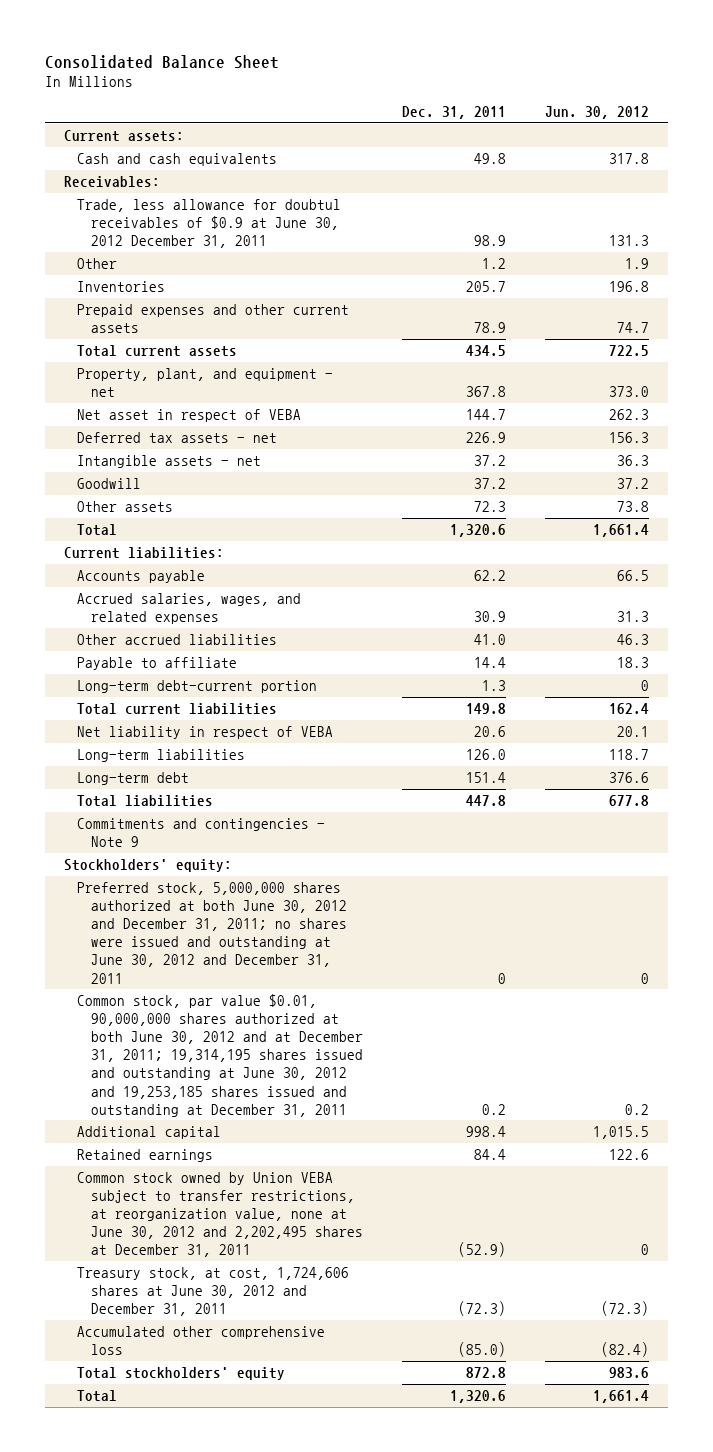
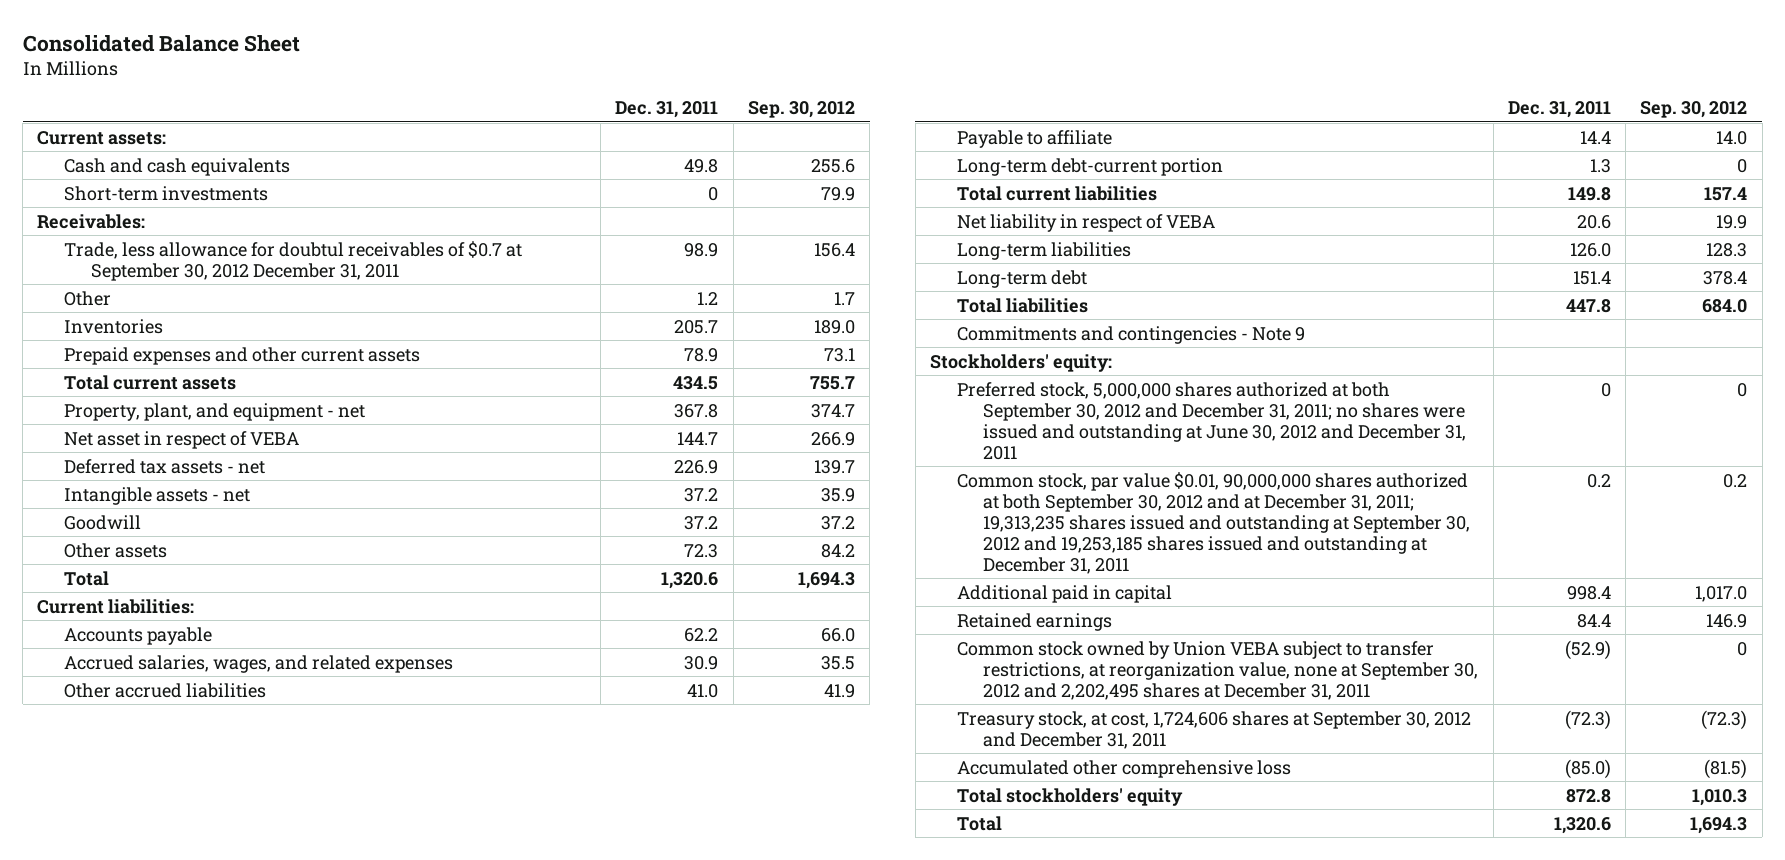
[544,106,649,120] Jun. 30, 2012 -> none
none -> [747,101,855,119] Sep. 30, 2012
none -> [64,185,269,201] Short-term investments
[77,198,342,249] Trade, less allowance for doubtul receivables of $0.9 at June 30, 2012 December 31, 2011 -> [64,240,523,281] Trade, less allowance for doubtul receivables of $0.7 at September 30, 2012 December 31, 2011
[77,881,348,984] Preferred stock, 5,000,000 shares authorized at both June 30, 2012 and December 31, 2011; no shares were issued and outstanding at June 30, 2012 and December 31, 2011 -> [956,381,1467,460] Preferred stock, 5,000,000 shares authorized at both September 30, 2012 and December 31, 2011; no shares were issued and outstanding at June 30, 2012 and December 31, 2011
[77,993,364,1117] Common stock, par value $0.01, 90,000,000 shares authorized at both June 30, 2012 and at December 31, 2011; 19,314,195 shares issued and outstanding at June 30, 2012 and 19,253,185 shares issued and outstanding at December 31, 2011 -> [956,471,1471,574] Common stock, par value $0.01, 90,000,000 shares authorized at both September 30, 2012 and at December 31, 2011; 19,313,235 shares issued and outstanding at September 30, 2012 and 19,253,185 shares issued and outstanding at December 31, 2011
[77,1125,222,1139] Additional capital -> [956,584,1172,603] Additional paid in capital
[77,1171,364,1258] Common stock owned by Union VEBA subject to transfer restrictions, at reorganization value, none at June 30, 2012 and 2,202,495 shares at December 31, 2011 -> [956,640,1479,700] Common stock owned by Union VEBA subject to transfer restrictions, at reorganization value, none at September 30, 2012 and 2,202,495 shares at December 31, 2011
[77,1266,350,1317] Treasury stock, at cost, 1,724,606 shares at June 30, 2012 and December 31, 2011 -> [956,710,1471,749] Treasury stock, at cost, 1,724,606 shares at September 30, 2012 and December 31, 2011

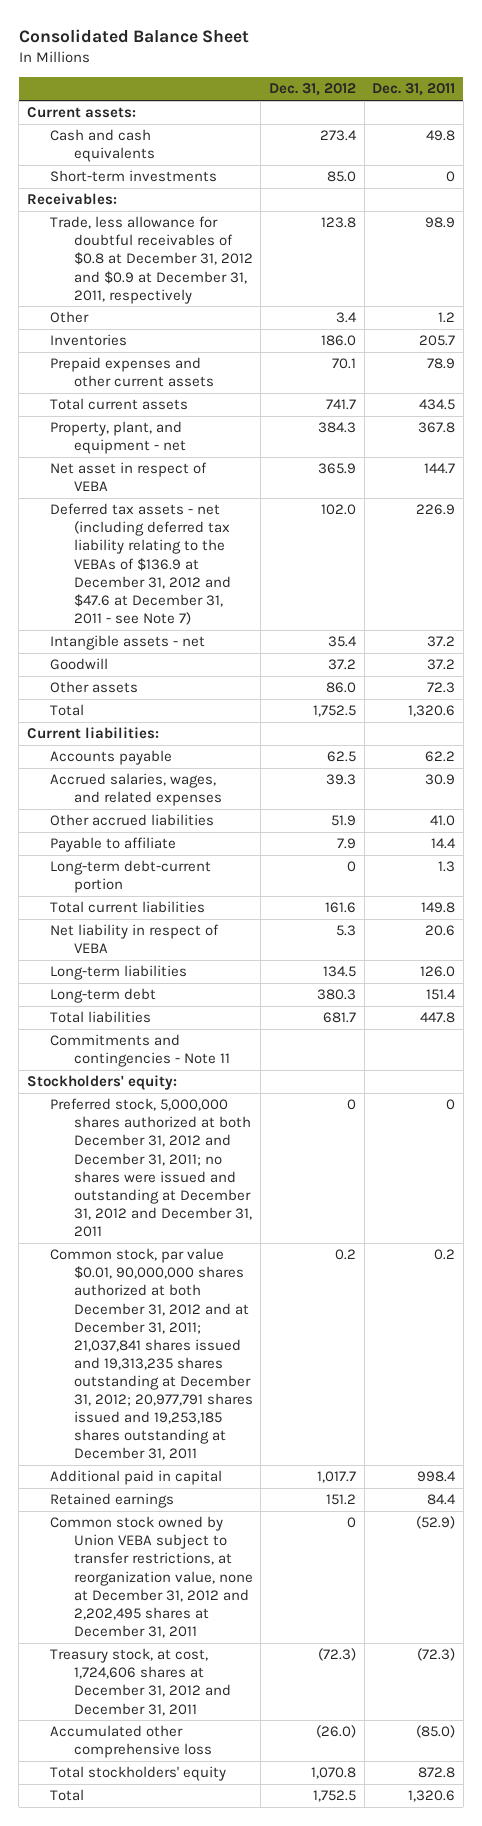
[747,101,855,119] Sep. 30, 2012 -> none
none -> [269,83,357,97] Dec. 31, 2012
[64,240,523,281] Trade, less allowance for doubtul receivables of $0.7 at September 30, 2012 December 31, 2011 -> [50,216,253,304] Trade, less allowance for doubtful receivables of $0.8 at December 31, 2012 and $0.9 at December 31, 2011, respectively
[64,458,266,474] Deferred tax assets - net -> [50,503,231,625] Deferred tax assets - net (including deferred tax liability relating to the VEBAs of $136.9 at December 31, 2012 and $47.6 at December 31, 2011 - see Note 7)
[956,325,1305,344] Commitments and contingencies - Note 9 -> [50,1034,230,1068] Commitments and contingencies - Note 11
[956,381,1467,460] Preferred stock, 5,000,000 shares authorized at both September 30, 2012 and December 31, 2011; no shares were issued and outstanding at June 30, 2012 and December 31, 2011 -> [50,1098,252,1237] Preferred stock, 5,000,000 shares authorized at both December 31, 2012 and December 31, 2011; no shares were issued and outstanding at December 31, 2012 and December 31, 2011
[956,471,1471,574] Common stock, par value $0.01, 90,000,000 shares authorized at both September 30, 2012 and at December 31, 2011; 19,313,235 shares issued and outstanding at September 30, 2012 and 19,253,185 shares issued and outstanding at December 31, 2011 -> [50,1248,253,1461] Common stock, par value $0.01, 90,000,000 shares authorized at both December 31, 2012 and at December 31, 2011; 21,037,841 shares issued and 19,313,235 shares outstanding at December 31, 2012; 20,977,791 shares issued and 19,253,185 shares outstanding at December 31, 2011
[956,640,1479,700] Common stock owned by Union VEBA subject to transfer restrictions, at reorganization value, none at September 30, 2012 and 2,202,495 shares at December 31, 2011 -> [50,1516,253,1638] Common stock owned by Union VEBA subject to transfer restrictions, at reorganization value, none at December 31, 2012 and 2,202,495 shares at December 31, 2011
[956,710,1471,749] Treasury stock, at cost, 1,724,606 shares at September 30, 2012 and December 31, 2011 -> [50,1648,231,1716] Treasury stock, at cost, 1,724,606 shares at December 31, 2012 and December 31, 2011

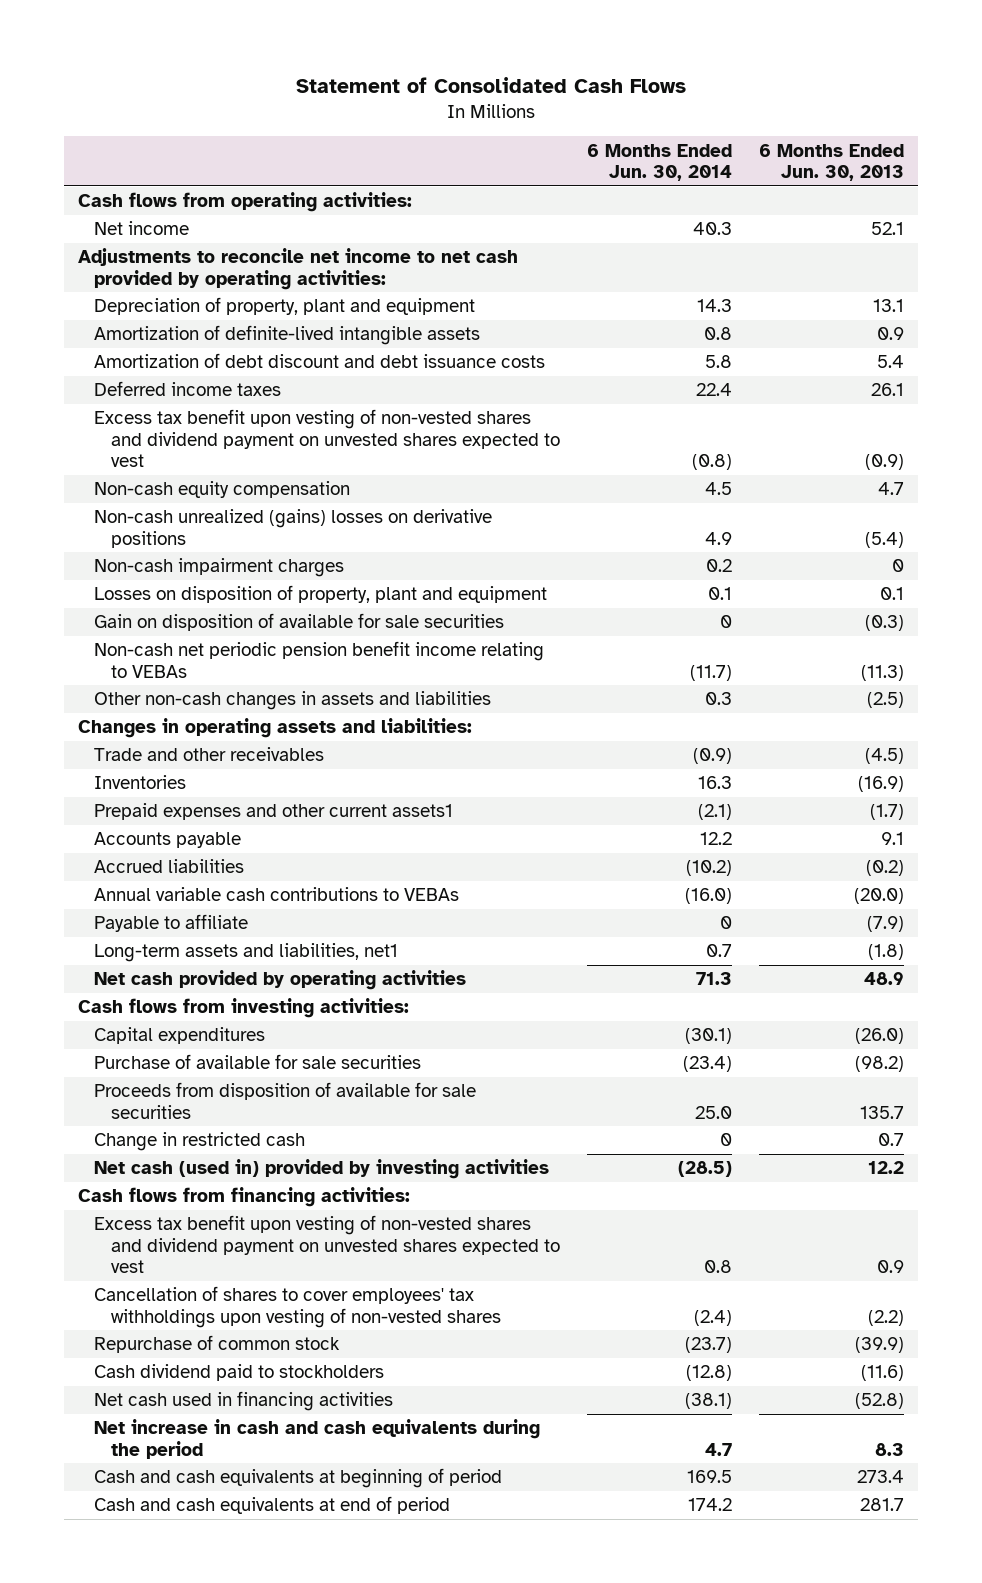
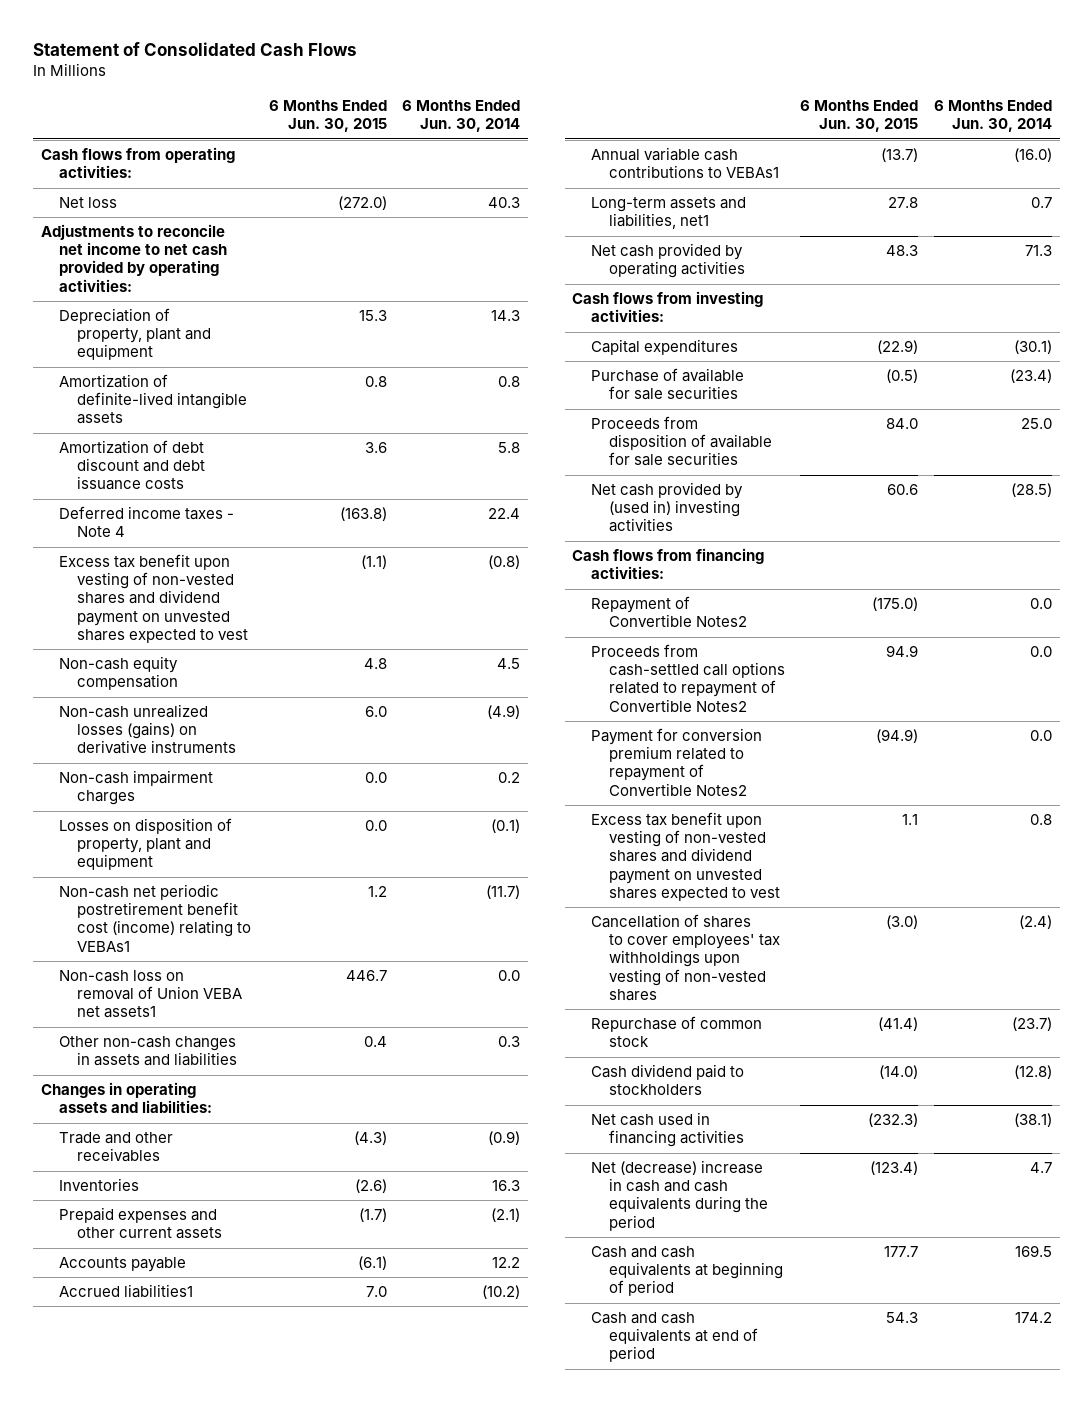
[759,143,905,181] 6 Months Ended Jun. 30, 2013 -> none
none -> [268,100,387,133] 6 Months Ended Jun. 30, 2015
[94,221,190,236] Net income -> [58,197,117,209] Net loss
[94,381,282,397] Deferred income taxes -> [58,506,234,538] Deferred income taxes - Note 4
[94,509,493,548] Non-cash unrealized (gains) losses on derivative positions -> [58,704,237,755] Non-cash unrealized losses (gains) on derivative instruments
[705,531,733,545] 4.9 -> [486,705,520,720] (4.9)
[94,613,505,632] Gain on disposition of available for sale securities -> none
[708,587,733,601] 0.1 -> [490,819,520,834] (0.1)
[94,641,545,678] Non-cash net periodic pension benefit income relating to VEBAs -> [58,884,252,952] Non-cash net periodic postretirement benefit cost (income) relating to VEBAs1
none -> [58,970,243,1019] Non-cash loss on removal of Union VEBA net assets1
[94,803,454,821] Prepaid expenses and other current assets1 -> [58,1207,223,1240] Prepaid expenses and other current assets
[94,914,249,933] Payable to affiliate -> none
[94,859,245,874] Accrued liabilities -> [58,1284,193,1299] Accrued liabilities1
[94,887,460,902] Annual variable cash contributions to VEBAs -> [590,147,780,179] Annual variable cash contributions to VEBAs1
[94,1132,306,1152] Change in restricted cash -> none
[94,1159,550,1180] Net cash (used in) provided by investing activities -> [590,482,743,533] Net cash provided by (used in) investing activities
none -> [590,596,748,628] Repayment of Convertible Notes2
none -> [590,644,786,712] Proceeds from cash-settled call options related to repayment of Convertible Notes2
none -> [590,728,762,796] Payment for conversion premium related to repayment of Convertible Notes2
[94,1419,541,1459] Net increase in cash and cash equivalents during the period -> [590,1160,769,1231] Net (decrease) increase in cash and cash equivalents during the period

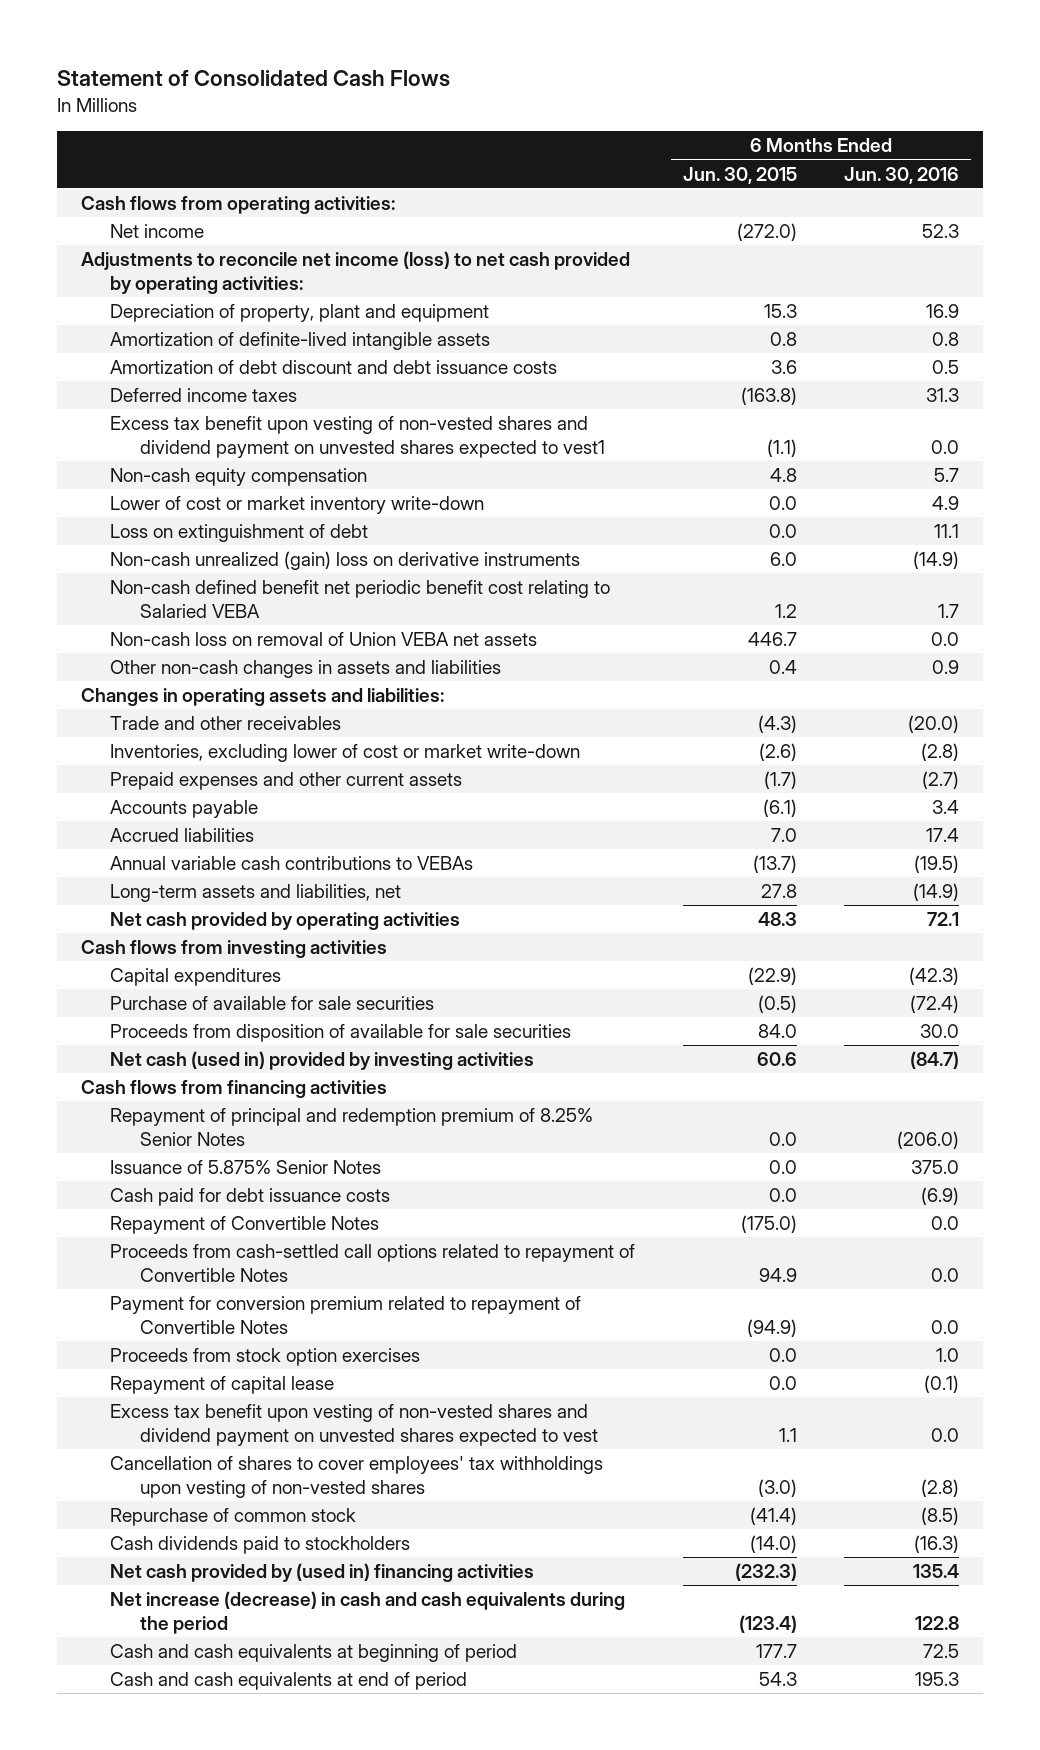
[401,100,520,133] 6 Months Ended Jun. 30, 2014 -> none
none -> [844,166,960,184] Jun. 30, 2016
[58,197,117,209] Net loss -> [110,224,205,239] Net income
[40,224,227,292] Adjustments to reconcile net income to net cash provided by operating activities: -> [80,251,630,294] Adjustments to reconcile net income (loss) to net cash provided by operating activities:
[58,506,234,538] Deferred income taxes - Note 4 -> [110,388,298,403] Deferred income taxes
[58,554,249,643] Excess tax benefit upon vesting of non-vested shares and dividend payment on unvested shares expected to vest -> [110,416,605,458] Excess tax benefit upon vesting of non-vested shares and dividend payment on unvested shares expected to vest1
[58,770,213,806] Non-cash impairment charges -> none
[58,818,232,871] Losses on disposition of property, plant and equipment -> none
none -> [110,496,485,515] Lower of cost or market inventory write-down
none -> [110,524,369,543] Loss on extinguishment of debt
[58,704,237,755] Non-cash unrealized losses (gains) on derivative instruments -> [110,551,581,571] Non-cash unrealized (gain) loss on derivative instruments
[58,884,252,952] Non-cash net periodic postretirement benefit cost (income) relating to VEBAs1 -> [110,580,611,618] Non-cash defined benefit net periodic benefit cost relating to Salaried VEBA
[58,970,243,1019] Non-cash loss on removal of Union VEBA net assets1 -> [110,632,538,647] Non-cash loss on removal of Union VEBA net assets
[58,1178,139,1192] Inventories -> [110,744,581,763] Inventories, excluding lower of cost or market write-down
[58,1284,193,1299] Accrued liabilities1 -> [110,828,255,843] Accrued liabilities
[590,147,780,179] Annual variable cash contributions to VEBAs1 -> [110,856,474,871] Annual variable cash contributions to VEBAs
[590,197,746,230] Long-term assets and liabilities, net1 -> [110,884,402,903] Long-term assets and liabilities, net
[572,291,764,323] Cash flows from investing activities: -> [80,940,387,959] Cash flows from investing activities
[590,482,743,533] Net cash provided by (used in) investing activities -> [110,1051,535,1071] Net cash (used in) provided by investing activities
[572,548,765,580] Cash flows from financing activities: -> [80,1080,387,1099] Cash flows from financing activities
none -> [110,1108,594,1146] Repayment of principal and redemption premium of 8.25% Senior Notes
none -> [110,1160,382,1175] Issuance of 5.875% Senior Notes
none -> [110,1188,391,1207] Cash paid for debt issuance costs
[590,596,748,628] Repayment of Convertible Notes2 -> [110,1216,380,1235] Repayment of Convertible Notes
[590,644,786,712] Proceeds from cash-settled call options related to repayment of Convertible Notes2 -> [110,1244,636,1282] Proceeds from cash-settled call options related to repayment of Convertible Notes
[590,728,762,796] Payment for conversion premium related to repayment of Convertible Notes2 -> [110,1296,582,1334] Payment for conversion premium related to repayment of Convertible Notes
none -> [110,1348,421,1367] Proceeds from stock option exercises
none -> [110,1376,335,1395] Repayment of capital lease
[590,1064,744,1096] Cash dividend paid to stockholders -> [110,1536,411,1555] Cash dividends paid to stockholders
[590,1112,745,1148] Net cash used in financing activities -> [110,1563,535,1583] Net cash provided by (used in) financing activities
[590,1160,769,1231] Net (decrease) increase in cash and cash equivalents during the period -> [110,1591,626,1634] Net increase (decrease) in cash and cash equivalents during the period

